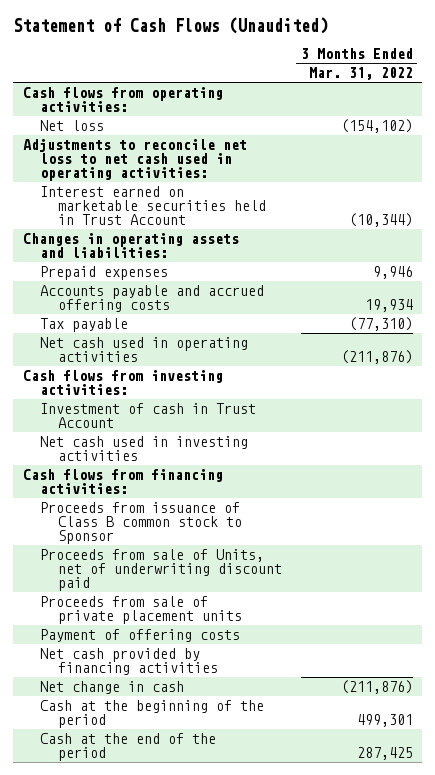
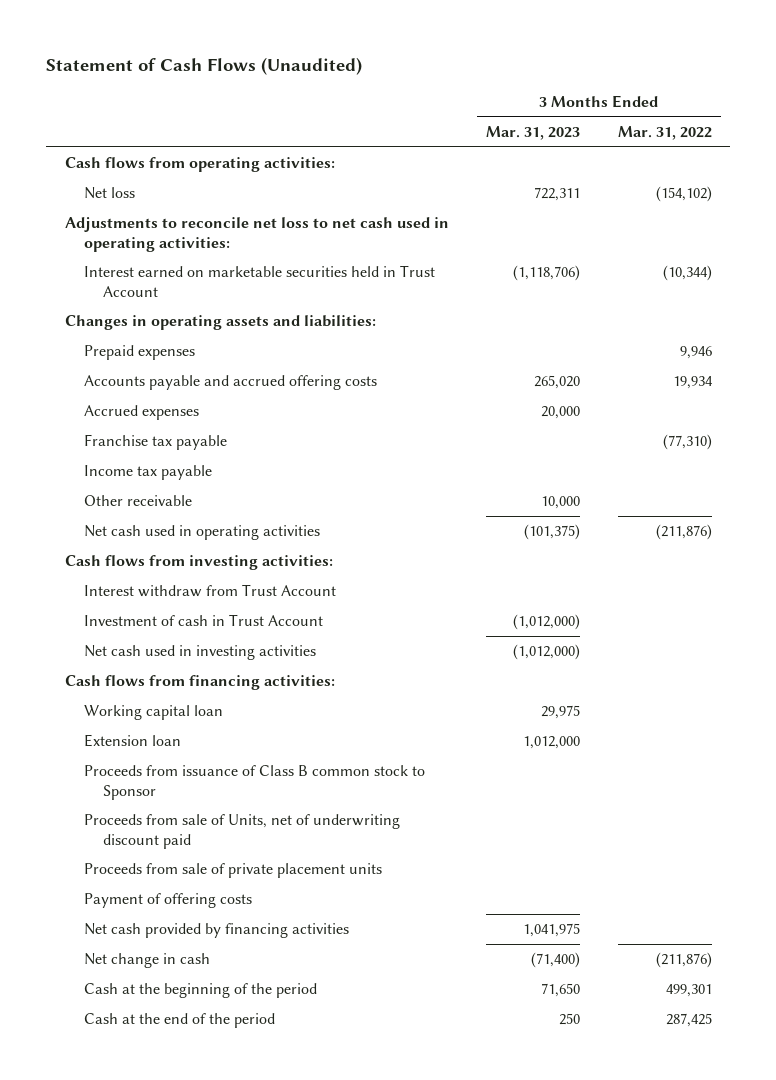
none -> [486,125,581,140] Mar. 31, 2023
none -> [83,405,199,421] Accrued expenses
[40,318,129,333] Tax payable -> [83,434,227,451] Franchise tax payable
none -> [83,465,212,481] Income tax payable
none -> [83,495,192,507] Other receivable
none -> [83,584,336,598] Interest withdraw from Trust Account
none -> [83,705,223,721] Working capital loan
none -> [83,734,181,748] Extension loan

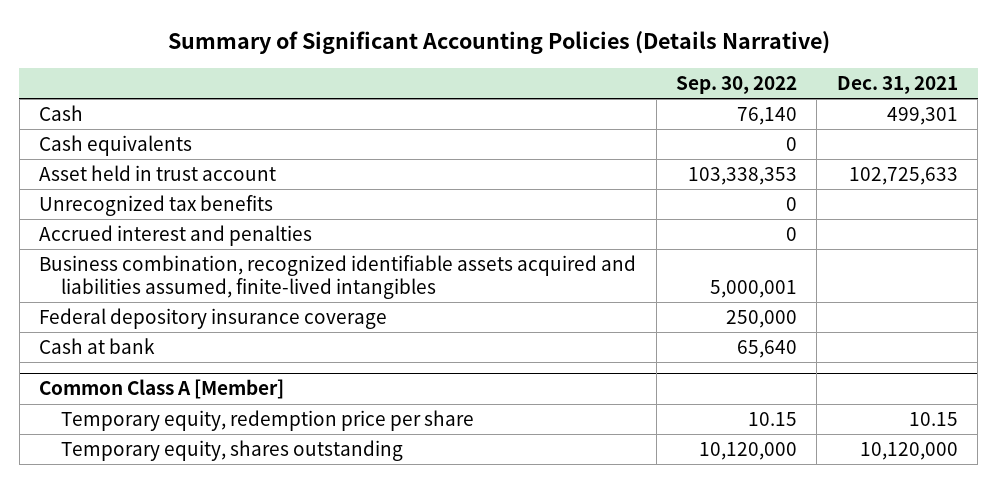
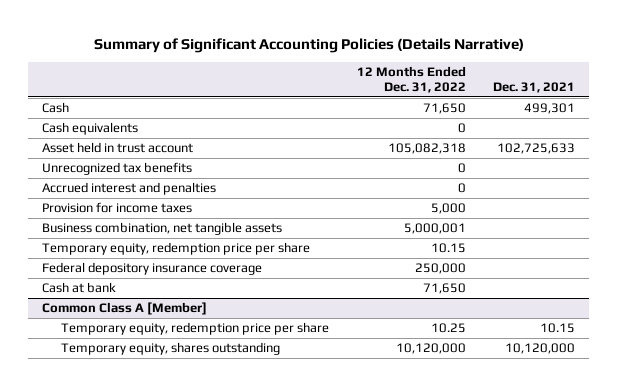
[676,75,798,94] Sep. 30, 2022 -> none
none -> [356,66,466,94] 12 Months Ended Dec. 31, 2022
none -> [42,202,193,214] Provision for income taxes
[39,255,637,299] Business combination, recognized identifiable assets acquired and liabilities assumed, finite-lived intangibles -> [42,222,283,236] Business combination, net tangible assets
none -> [42,242,311,256] Temporary equity, redemption price per share

